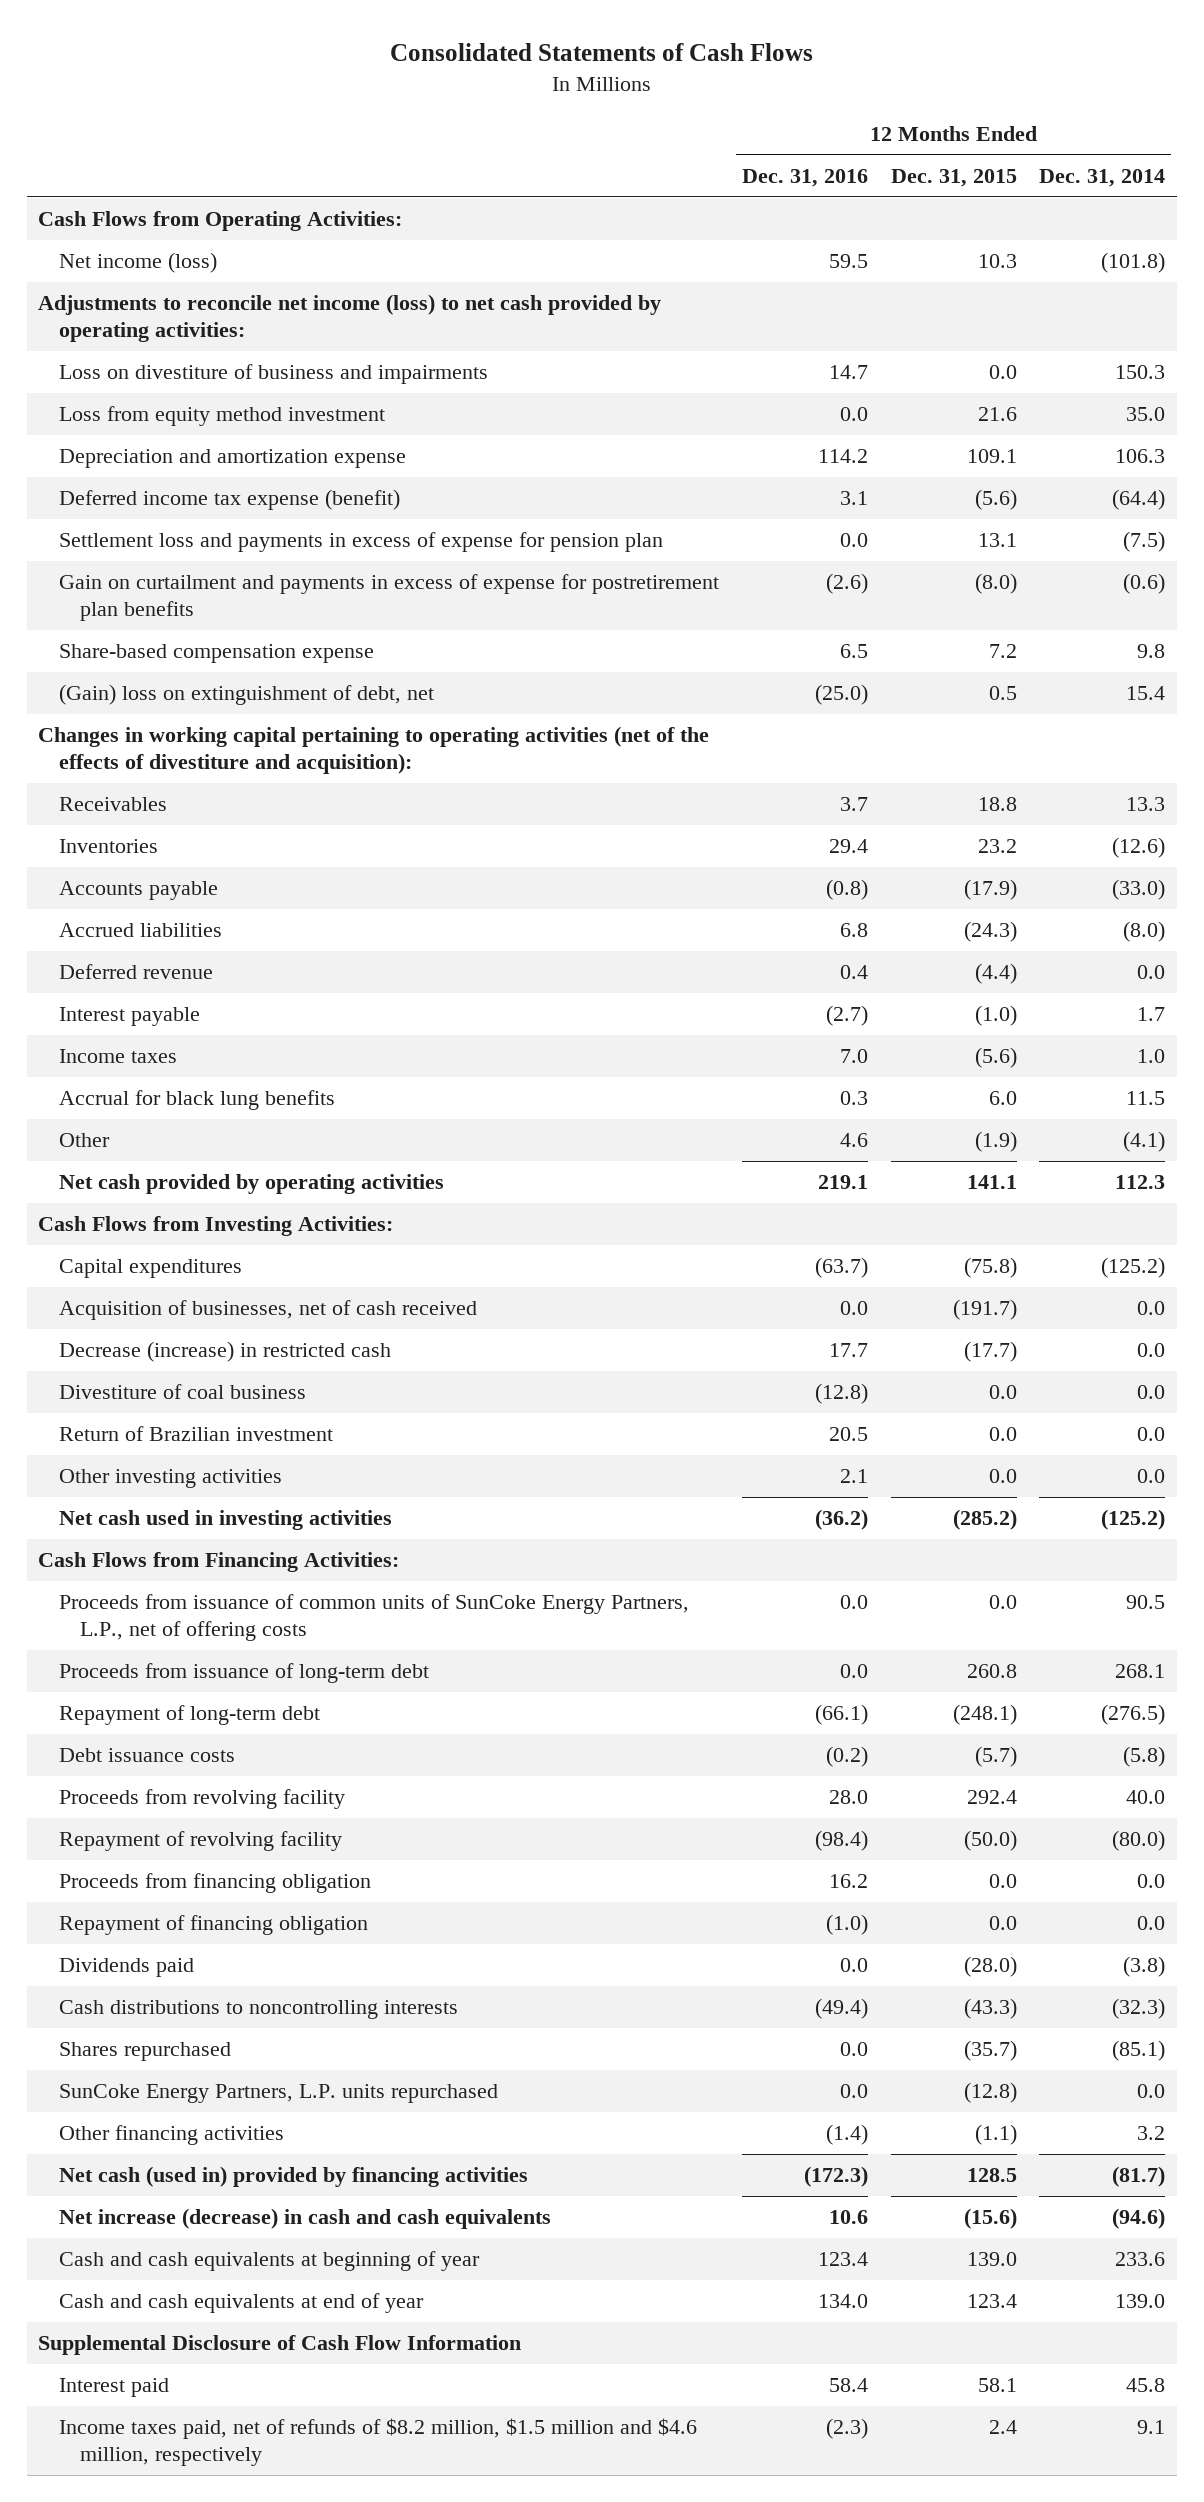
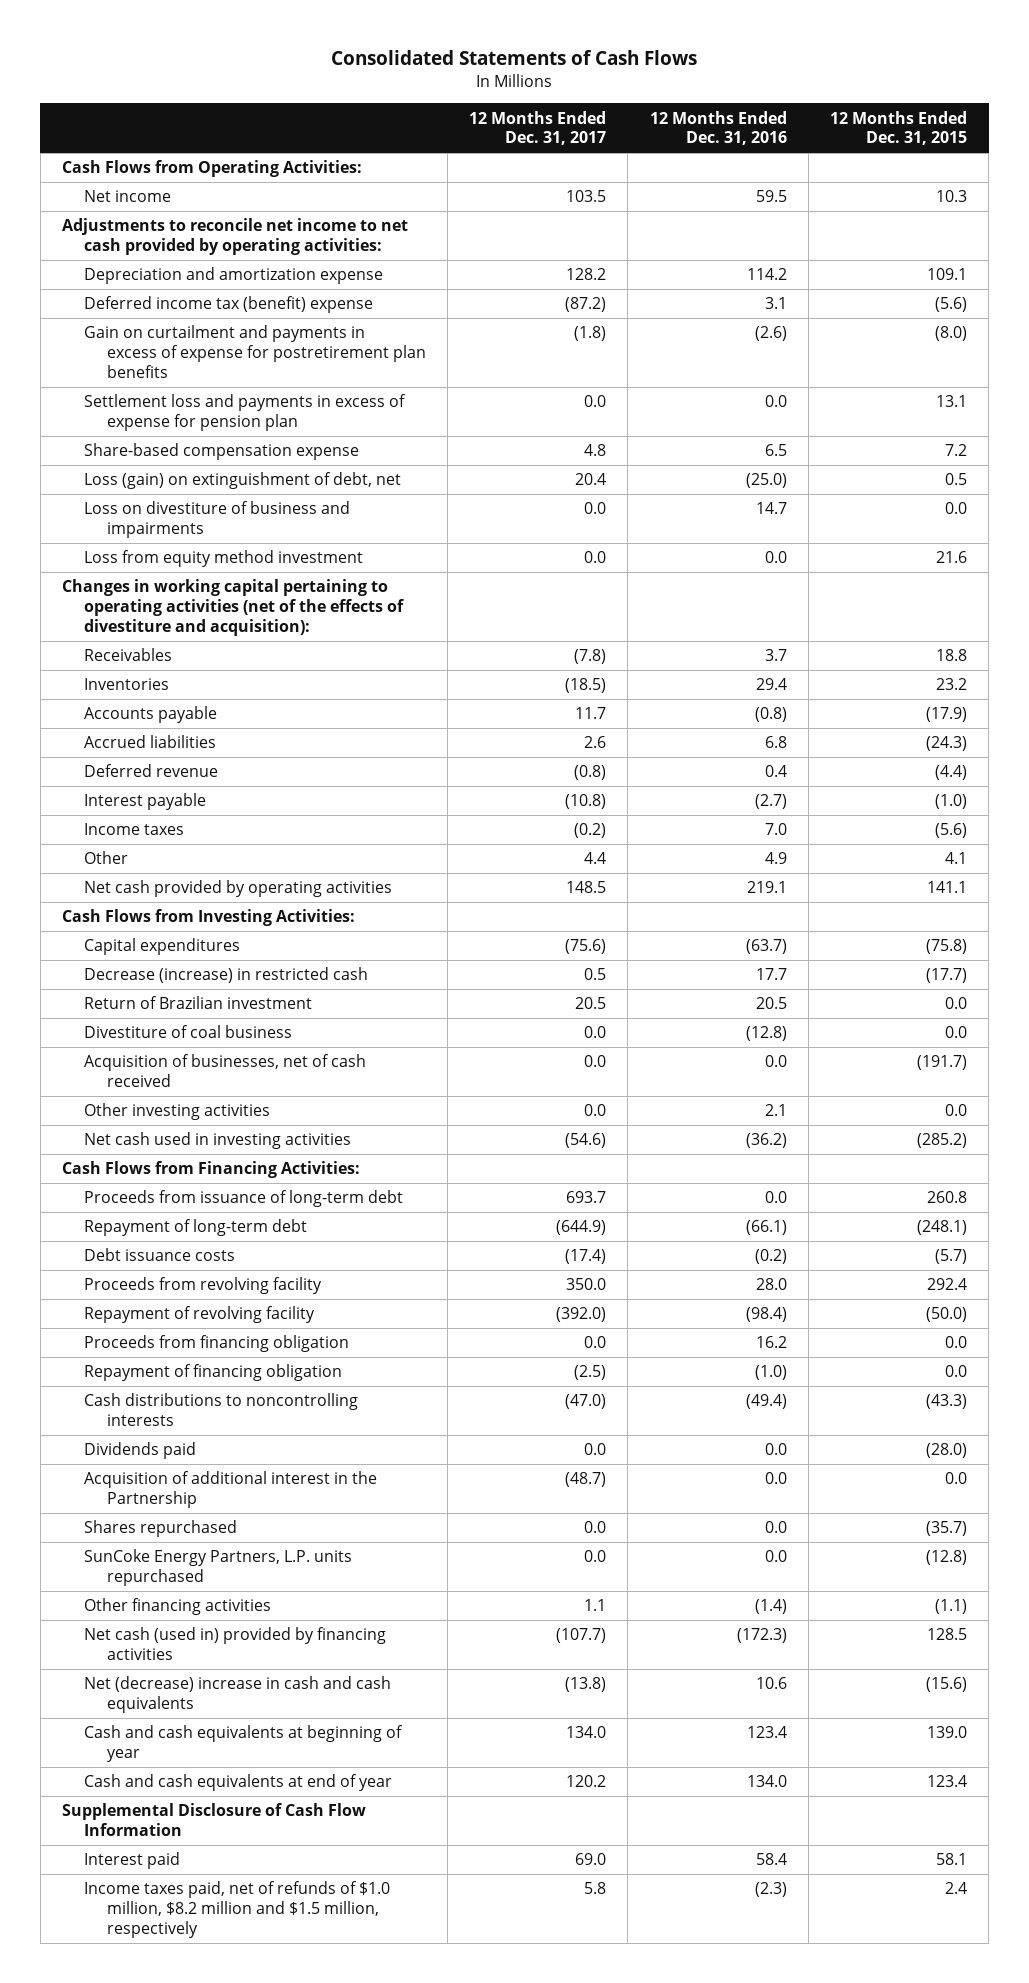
[1039,168,1166,187] Dec. 31, 2014 -> none
none -> [469,110,607,146] 12 Months Ended Dec. 31, 2017
[59,252,218,274] Net income (loss) -> [84,190,172,203] Net income
[38,294,662,342] Adjustments to reconcile net income (loss) to net cash provided by operating activities: -> [61,218,408,256] Adjustments to reconcile net income to net cash provided by operating activities:
[59,489,401,511] Deferred income tax expense (benefit) -> [84,296,374,314] Deferred income tax (benefit) expense
[59,532,664,553] Settlement loss and payments in excess of expense for pension plan -> [84,394,407,432] Settlement loss and payments in excess of expense for pension plan
[59,684,435,706] (Gain) loss on extinguishment of debt, net -> [84,472,402,490] Loss (gain) on extinguishment of debt, net
[59,364,489,385] Loss on divestiture of business and impairments -> [84,501,351,539] Loss on divestiture of business and impairments
[59,406,386,427] Loss from equity method investment -> [84,550,364,568] Loss from equity method investment
[59,1090,336,1111] Accrual for black lung benefits -> none
[839,1133,868,1148] 4.6 -> [764,852,787,865] 4.9
[974,1131,1017,1153] (1.9) -> [944,852,967,865] 4.1
[59,1384,307,1400] Divestiture of coal business -> [84,1025,293,1039] Divestiture of coal business
[59,1300,478,1321] Acquisition of businesses, net of cash received -> [84,1054,367,1088] Acquisition of businesses, net of cash received
[59,1594,690,1641] Proceeds from issuance of common units of SunCoke Energy Partners, L.P., net of offering costs -> none
[59,1958,195,1978] Dividends paid -> [84,1442,197,1460] Dividends paid
none -> [84,1471,378,1509] Acquisition of additional interest in the Partnership
[59,2208,552,2230] Net increase (decrease) in cash and cash equivalents -> [84,1676,392,1714] Net (decrease) increase in cash and cash equivalents
[59,2418,698,2466] Income taxes paid, net of refunds of $8.2 million, $1.5 million and $4.6 million, respectively -> [84,1881,391,1938] Income taxes paid, net of refunds of $1.0 million, $8.2 million and $1.5 million, respectively

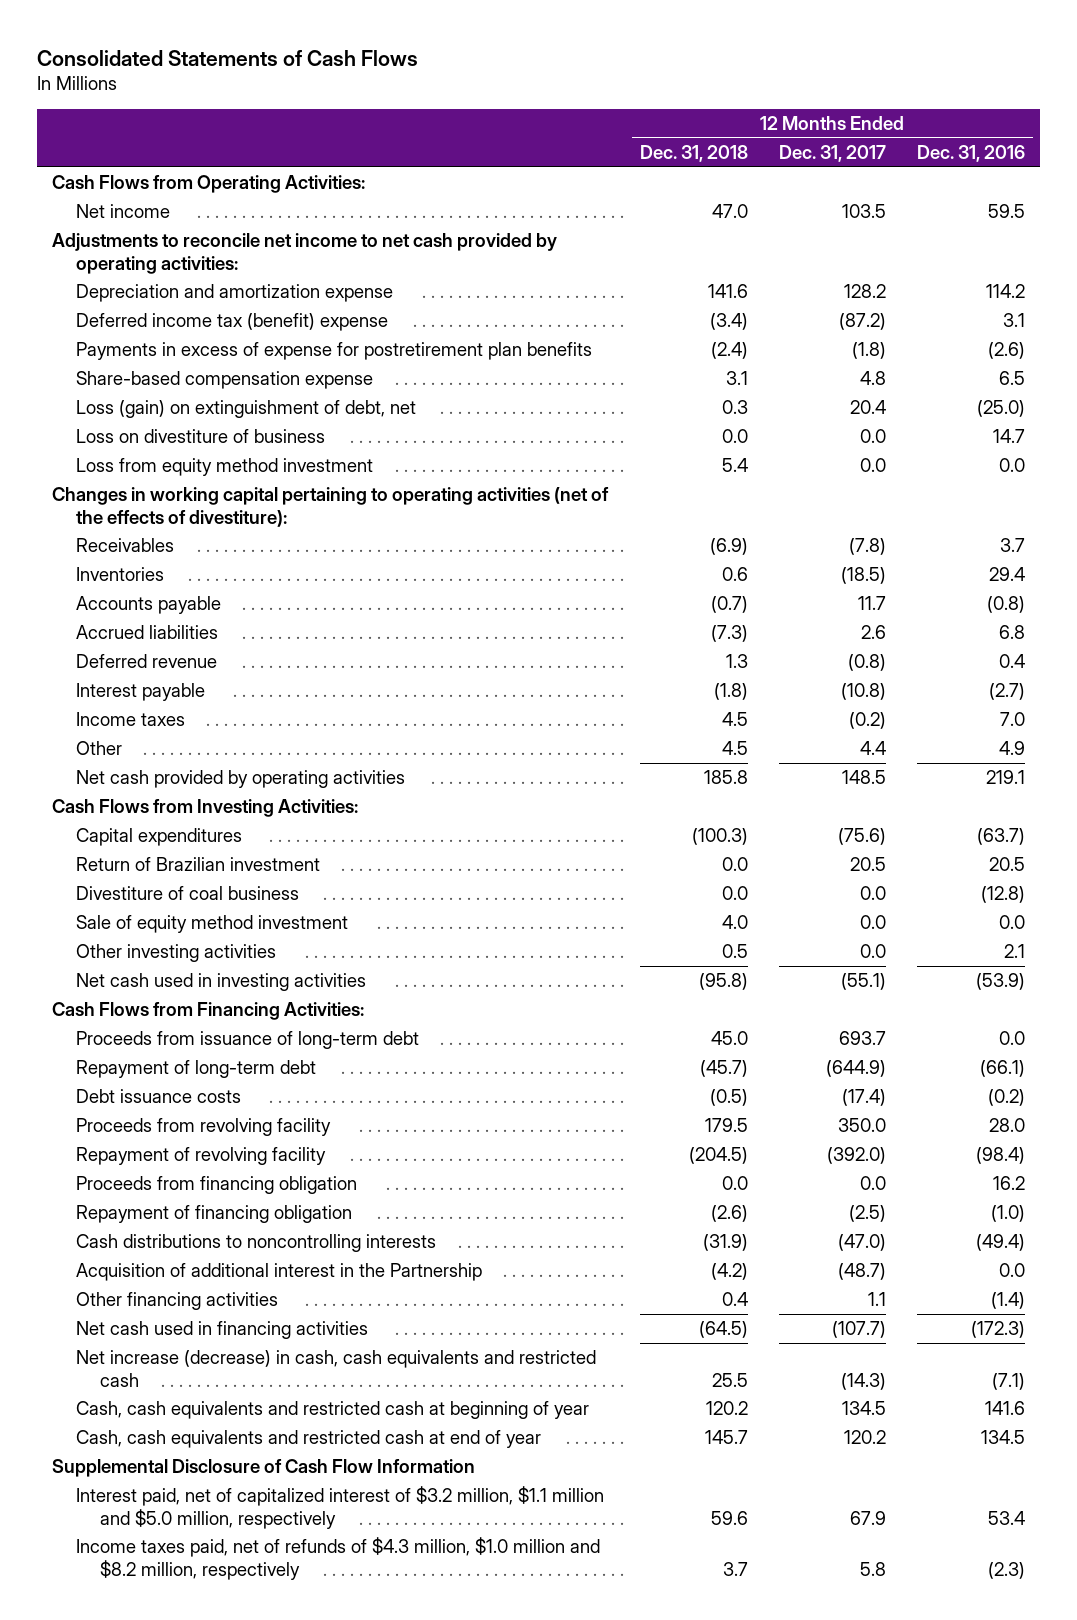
[829,110,967,146] 12 Months Ended Dec. 31, 2015 -> none
none -> [639,145,748,163] Dec. 31, 2018
[84,394,407,432] Settlement loss and payments in excess of expense for pension plan -> none
[84,325,426,378] Gain on curtailment and payments in excess of expense for postretirement plan benefits -> [75,342,592,361] Payments in excess of expense for postretirement plan benefits
[84,501,351,539] Loss on divestiture of business and impairments -> [75,429,325,444] Loss on divestiture of business
[61,579,405,636] Changes in working capital pertaining to operating activities (net of the effects of divestiture and acquisition): -> [52,487,610,527] Changes in working capital pertaining to operating activities (net of the effects of divestiture):
[84,967,369,984] Decrease (increase) in restricted cash -> none
[84,1054,367,1088] Acquisition of businesses, net of cash received -> none
none -> [75,915,348,934] Sale of equity method investment
[565,1133,607,1149] (54.6) -> [840,973,886,991] (55.1)
[745,1133,787,1149] (36.2) -> [975,973,1025,991] (53.9)
[84,1442,197,1460] Dividends paid -> none
[84,1520,238,1538] Shares repurchased -> none
[84,1549,353,1587] SunCoke Energy Partners, L.P. units repurchased -> none
[84,1627,387,1661] Net cash (used in) provided by financing activities -> [75,1321,368,1340] Net cash used in financing activities
[84,1676,392,1714] Net (decrease) increase in cash and cash equivalents -> [75,1350,596,1387] Net increase (decrease) in cash, cash equivalents and restricted cash
[565,1677,607,1693] (13.8) -> [840,1372,886,1390] (14.3)
[755,1677,787,1690] 10.6 -> [991,1372,1025,1390] (7.1)
[84,1725,404,1763] Cash and cash equivalents at beginning of year -> [75,1401,589,1420] Cash, cash equivalents and restricted cash at beginning of year
[566,1726,607,1739] 134.0 -> [841,1401,886,1416] 134.5
[746,1726,787,1739] 123.4 -> [984,1401,1025,1416] 141.6
[84,1774,393,1792] Cash and cash equivalents at end of year -> [75,1430,541,1449] Cash, cash equivalents and restricted cash at end of year
[746,1775,787,1788] 134.0 -> [980,1430,1025,1445] 134.5
[84,1852,181,1870] Interest paid -> none
none -> [75,1486,604,1529] Interest paid, net of capitalized interest of $3.2 million, $1.1 million and $5.0 million, respectively
[84,1881,391,1938] Income taxes paid, net of refunds of $1.0 million, $8.2 million and $1.5 million, respectively -> [75,1537,600,1580] Income taxes paid, net of refunds of $4.3 million, $1.0 million and $8.2 million, respectively

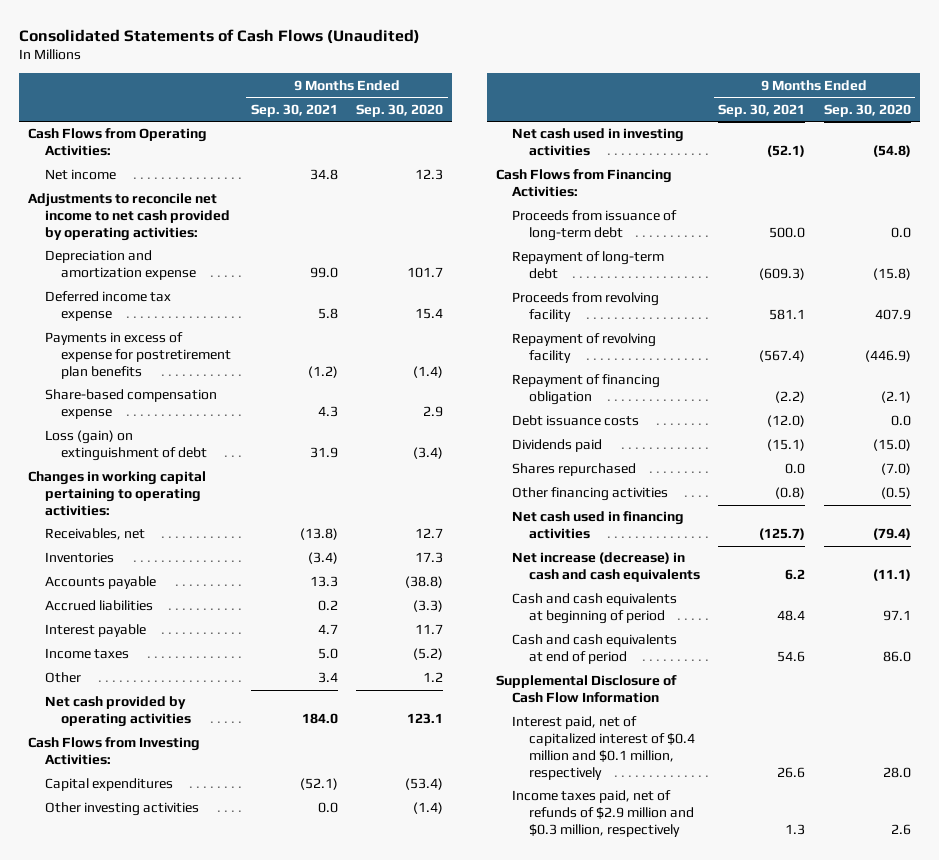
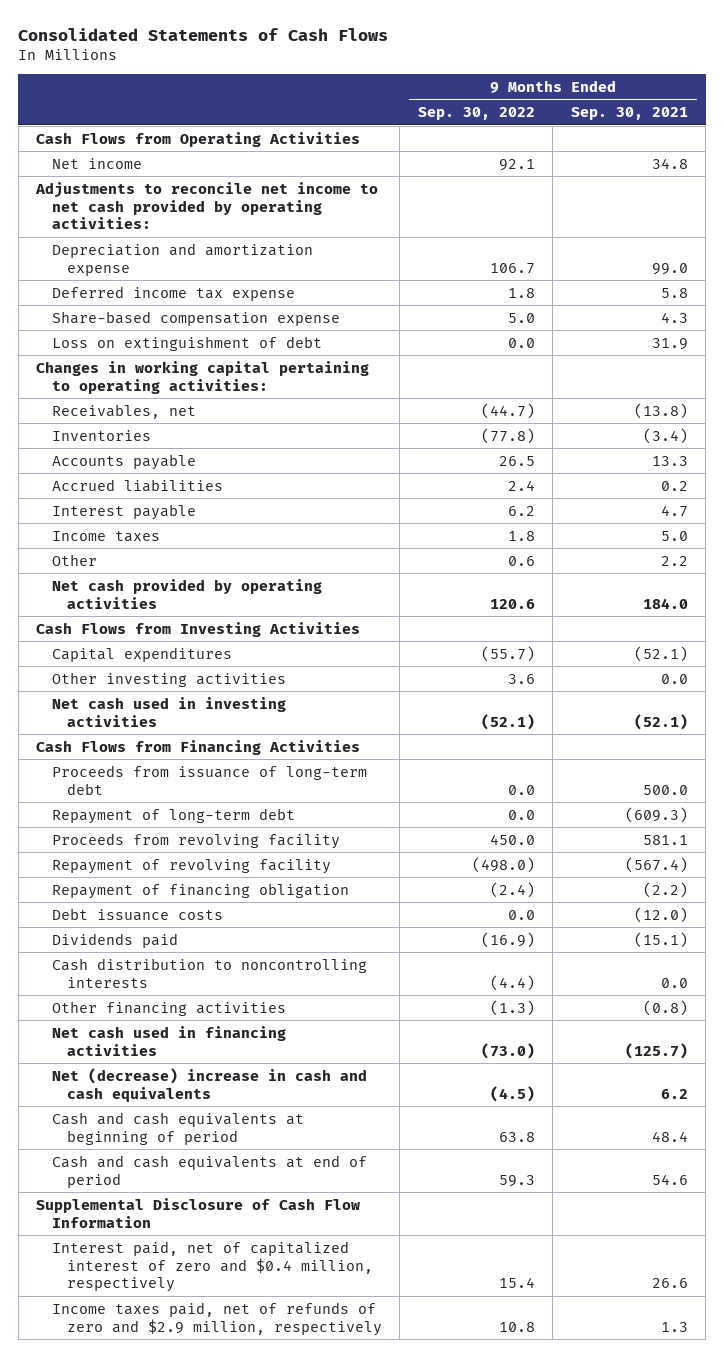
[19,28,421,44] Consolidated Statements of Cash Flows (Unaudited) -> [18,27,389,41] Consolidated Statements of Cash Flows
[355,103,443,117] Sep. 30, 2020 -> none
none -> [417,107,535,121] Sep. 30, 2022
[28,128,208,157] Cash Flows from Operating Activities: -> [36,131,361,147] Cash Flows from Operating Activities
[44,332,232,379] Payments in excess of expense for postretirement plan benefits -> none
[44,430,208,462] Loss (gain) on extinguishment of debt -> [51,335,322,351] Loss on extinguishment of debt
[317,672,338,684] 3.4 -> [660,555,688,566] 2.2
[28,737,201,766] Cash Flows from Investing Activities: -> [36,621,361,637] Cash Flows from Investing Activities
[495,169,672,198] Cash Flows from Financing Activities: -> [36,739,361,755] Cash Flows from Financing Activities
[512,463,637,477] Shares repurchased -> none
none -> [51,957,367,988] Cash distribution to noncontrolling interests
[512,552,701,583] Net increase (decrease) in cash and cash equivalents -> [51,1067,367,1102] Net (decrease) increase in cash and cash equivalents
[512,716,696,780] Interest paid, net of capitalized interest of $0.4 million and $0.1 million, respectively -> [51,1240,373,1293] Interest paid, net of capitalized interest of zero and $0.4 million, respectively
[512,790,695,837] Income taxes paid, net of refunds of $2.9 million and $0.3 million, respectively -> [51,1301,382,1336] Income taxes paid, net of refunds of zero and $2.9 million, respectively

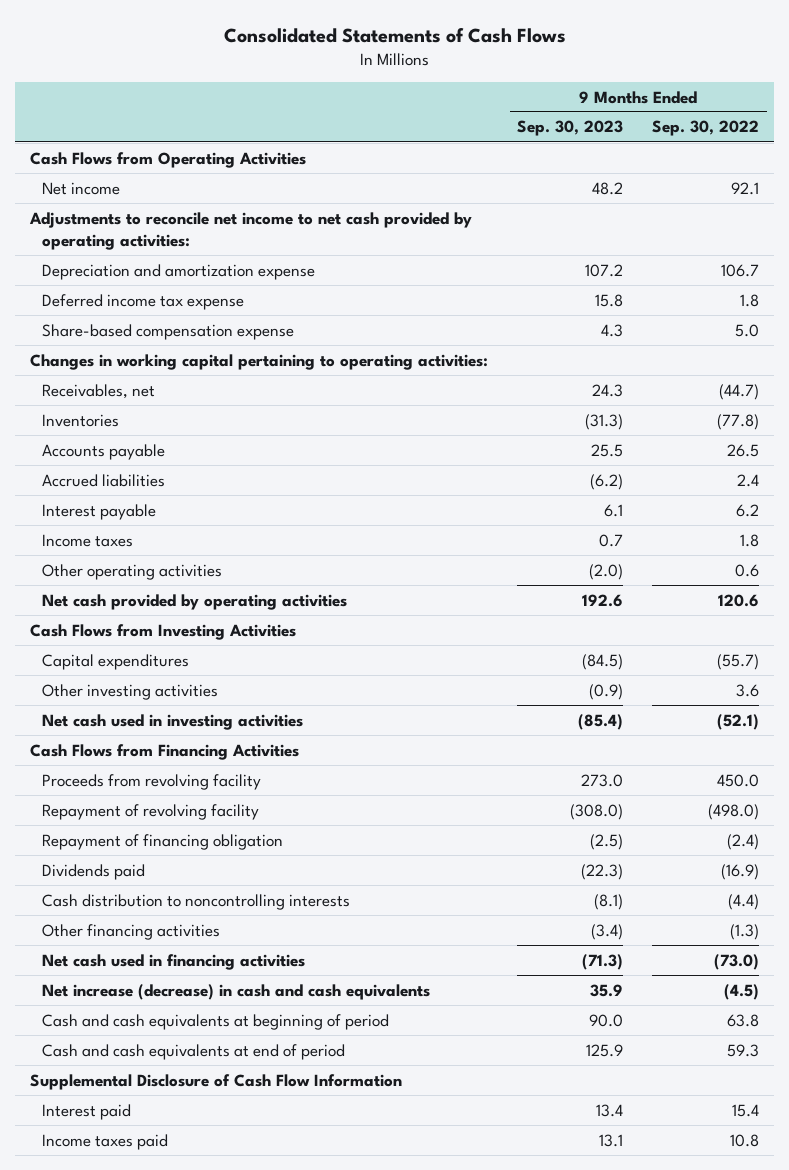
[570,107,688,121] Sep. 30, 2021 -> none
none -> [517,120,624,137] Sep. 30, 2023
[51,335,322,351] Loss on extinguishment of debt -> none
[51,553,97,566] Other -> [42,563,223,580] Other operating activities
[51,764,367,795] Proceeds from issuance of long-term debt -> none
[51,807,295,824] Repayment of long-term debt -> none
[51,907,223,921] Debt issuance costs -> none
[51,1067,367,1102] Net (decrease) increase in cash and cash equivalents -> [42,983,431,1000] Net increase (decrease) in cash and cash equivalents
[51,1240,373,1293] Interest paid, net of capitalized interest of zero and $0.4 million, respectively -> [42,1103,132,1120] Interest paid
[51,1301,382,1336] Income taxes paid, net of refunds of zero and $2.9 million, respectively -> [42,1133,169,1150] Income taxes paid

